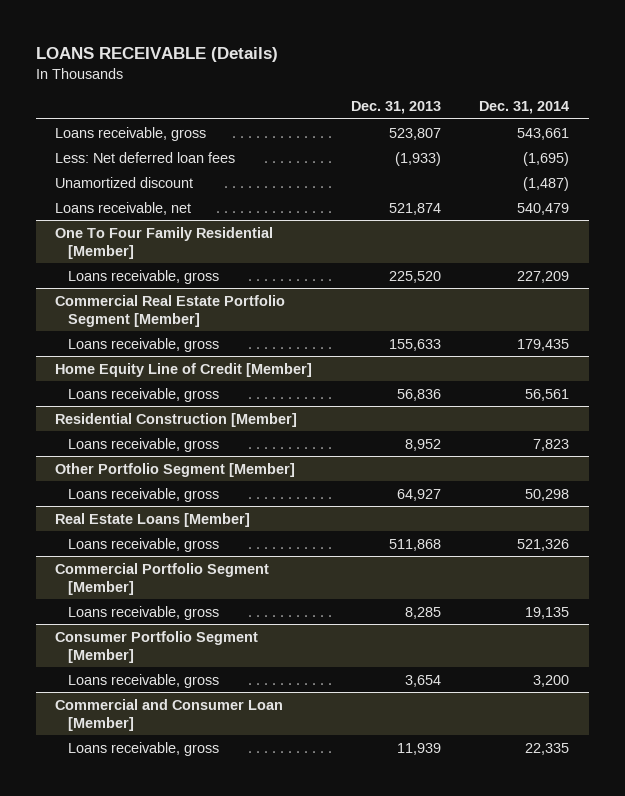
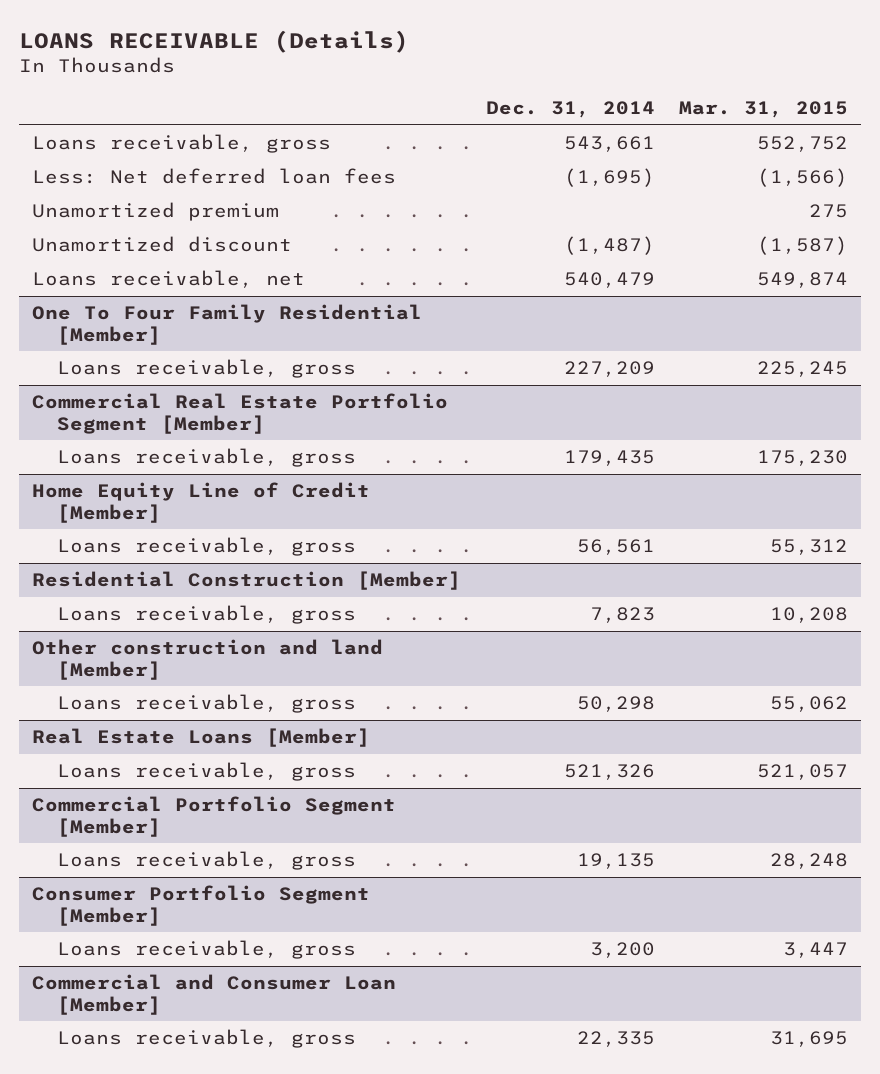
[350,101,441,115] Dec. 31, 2013 -> none
none -> [679,100,849,118] Mar. 31, 2015
none -> [31,202,279,222] Unamortized premium
[55,462,296,477] Other Portfolio Segment [Member] -> [31,639,383,680] Other construction and land [Member]

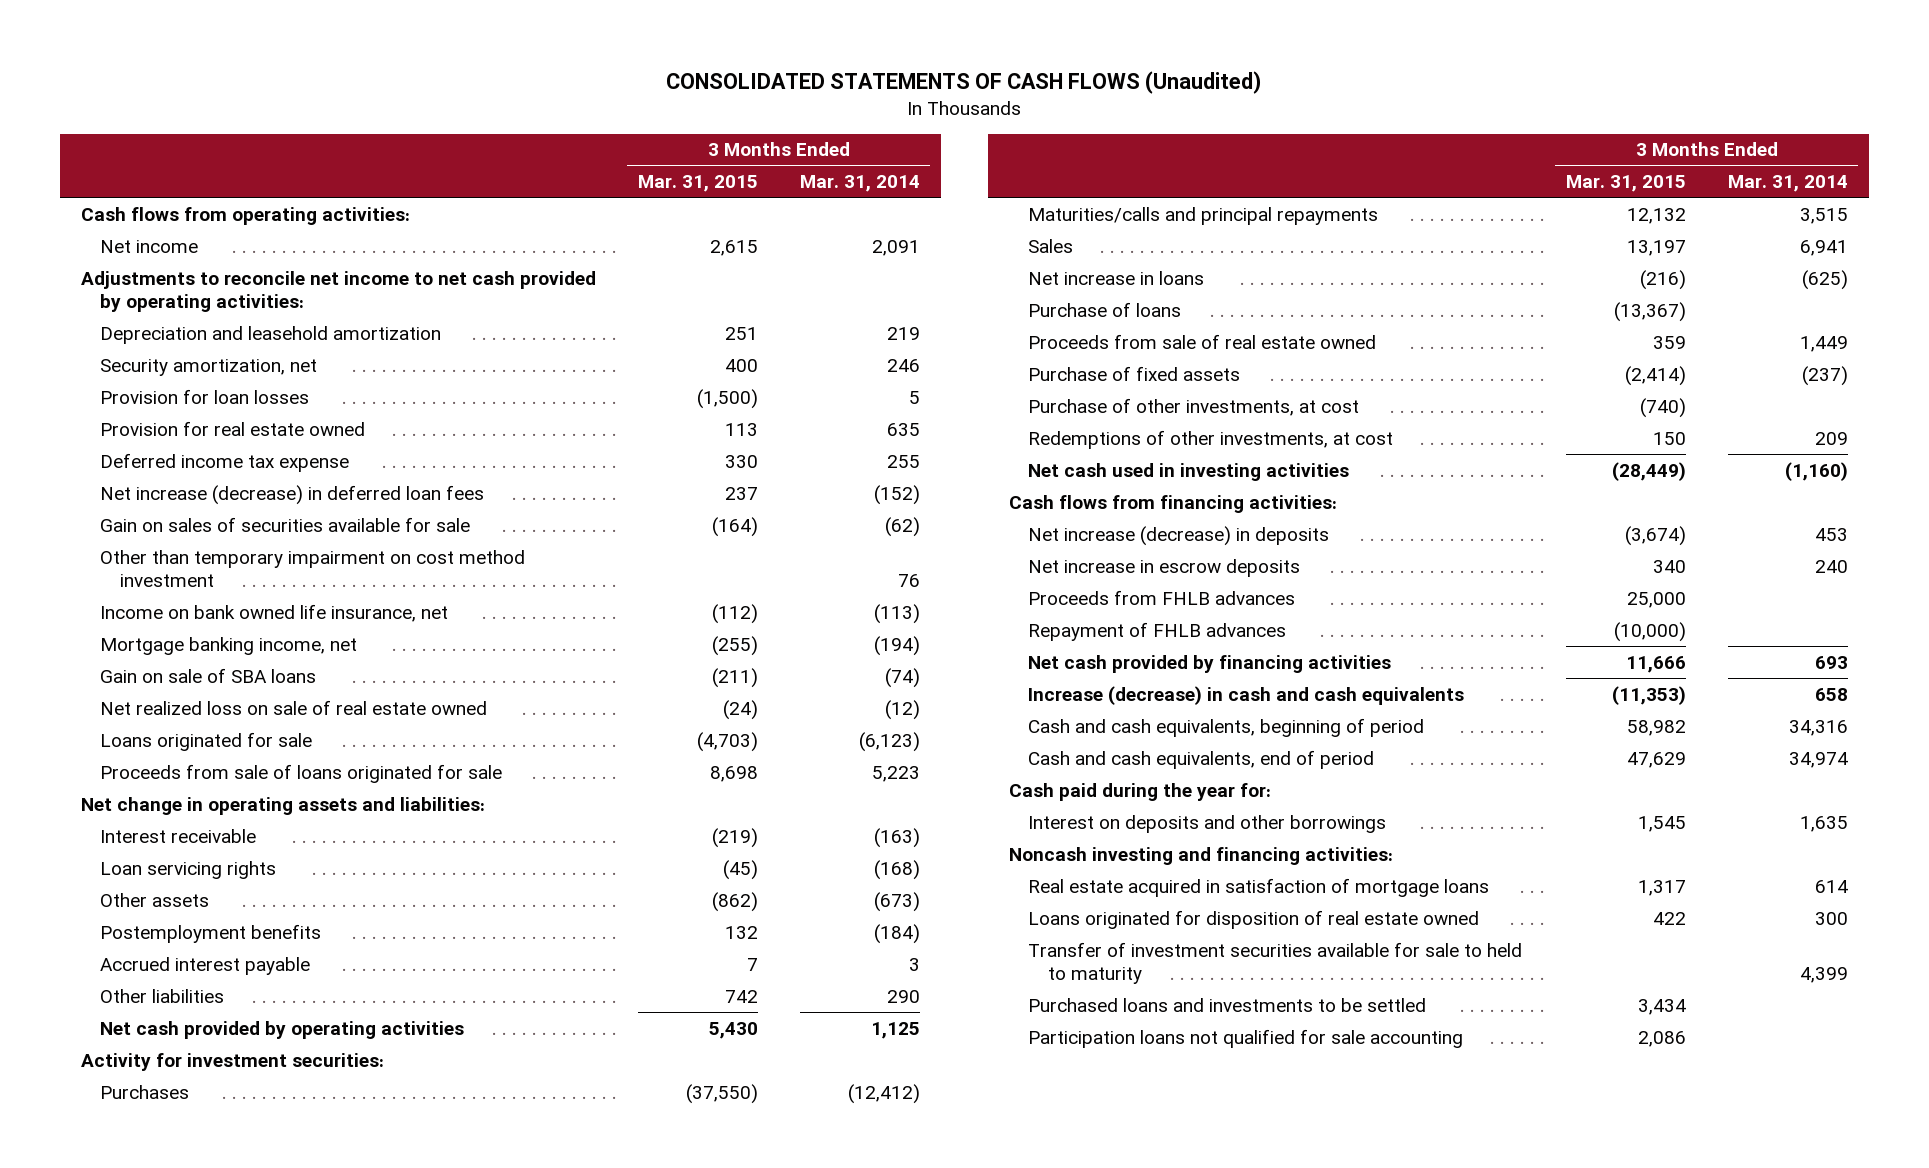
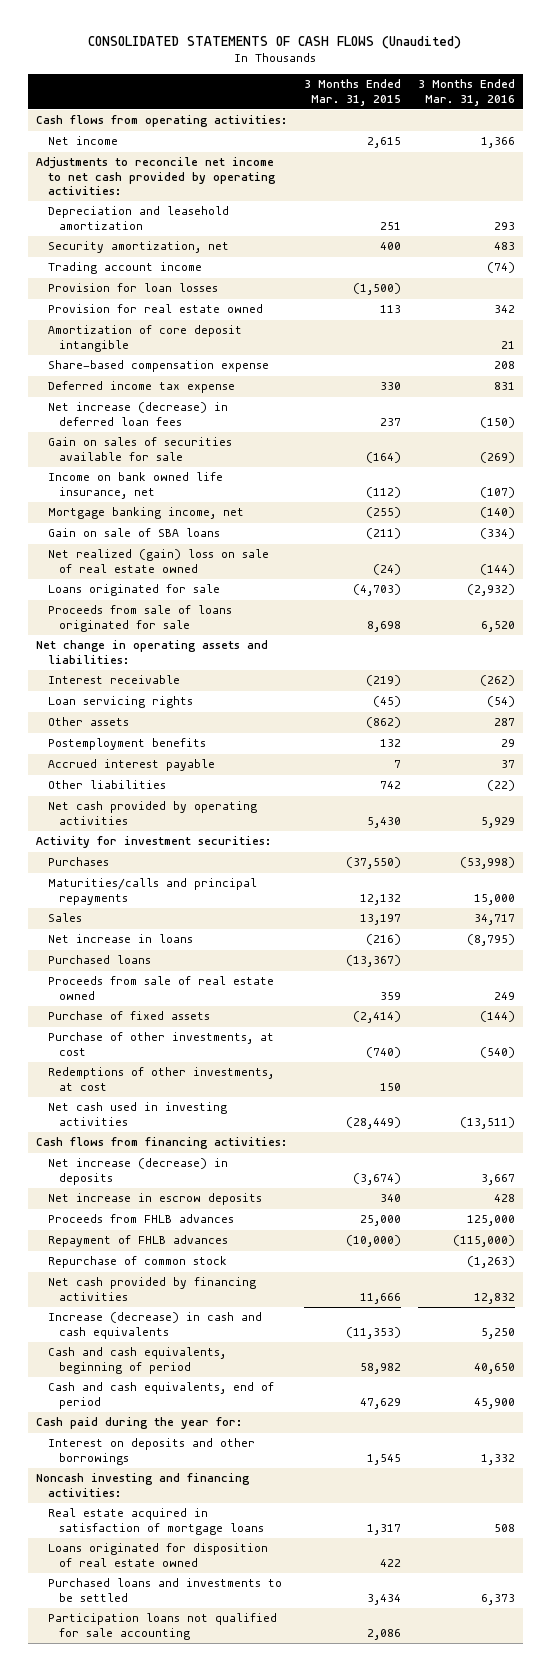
[799,174,920,192] Mar. 31, 2014 -> none
none -> [417,79,515,106] 3 Months Ended Mar. 31, 2016
none -> [47,262,202,275] Trading account income
none -> [47,325,242,352] Amortization of core deposit intangible
none -> [47,360,269,373] Share-based compensation expense
[100,549,526,587] Other than temporary impairment on cost method investment -> none
[100,699,488,715] Net realized loss on sale of real estate owned -> [47,549,269,573] Net realized (gain) loss on sale of real estate owned
[1028,301,1182,317] Purchase of loans -> [47,955,151,965] Purchased loans
none -> [47,1256,227,1269] Repurchase of common stock
[1028,941,1523,984] Transfer of investment securities available for sale to held to maturity -> none

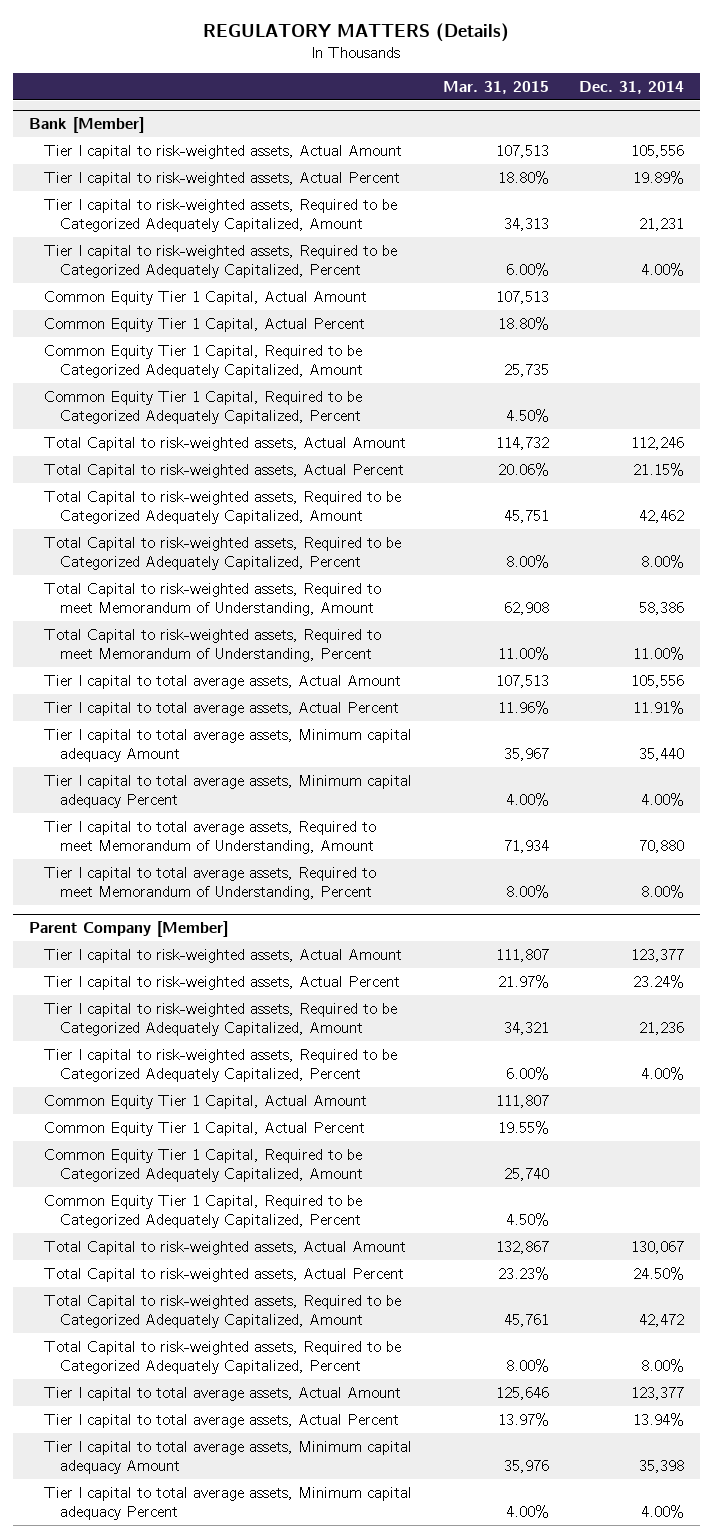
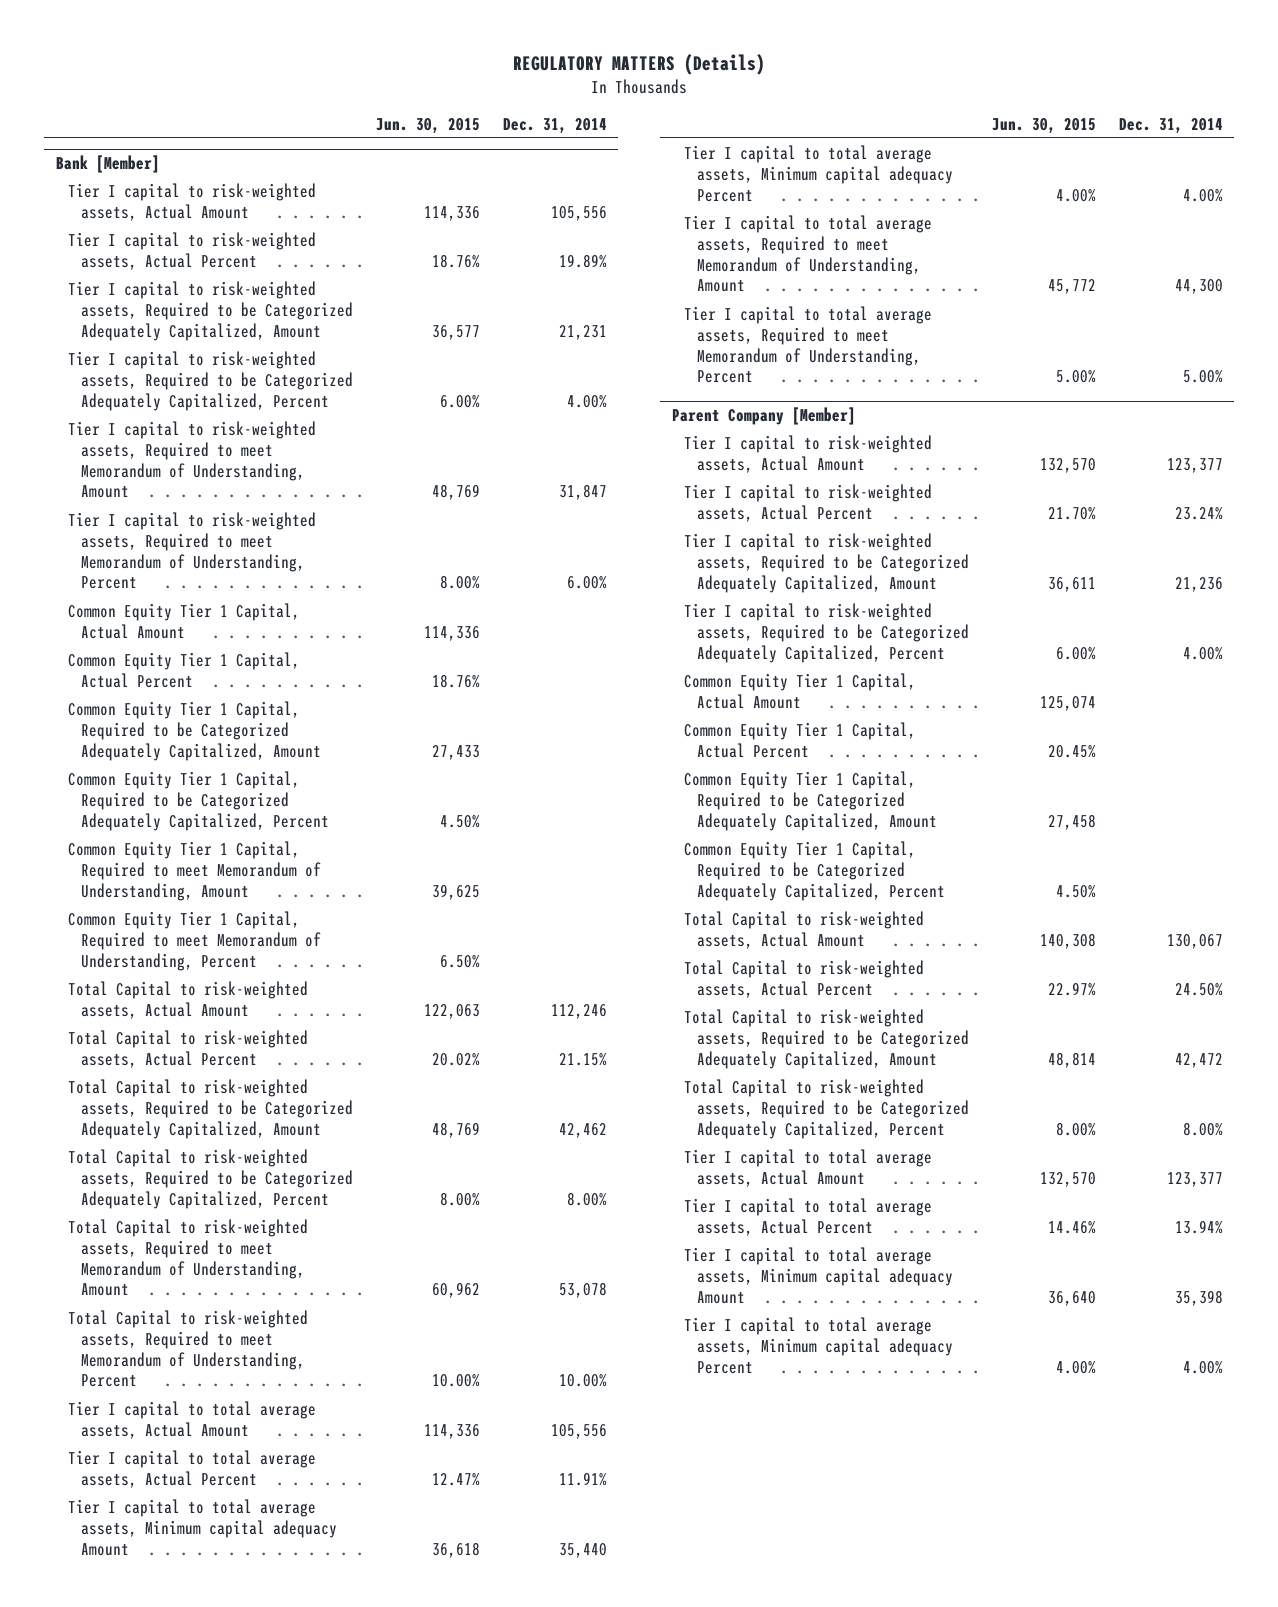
[442,80,549,94] Mar. 31, 2015 -> none
none -> [375,117,480,134] Jun. 30, 2015
none -> [68,420,317,499] Tier I capital to risk-weighted assets, Required to meet Memorandum of Understanding, Amount
none -> [68,511,317,590] Tier I capital to risk-weighted assets, Required to meet Memorandum of Understanding, Percent
none -> [68,840,321,901] Common Equity Tier 1 Capital, Required to meet Memorandum of Understanding, Amount
none -> [68,910,321,971] Common Equity Tier 1 Capital, Required to meet Memorandum of Understanding, Percent
[639,601,685,615] 58,386 -> [558,1282,607,1299] 53,078
[633,646,685,660] 11.00% -> [558,1374,607,1388] 10.00%
[639,839,685,853] 70,880 -> [1174,279,1223,295] 44,300
[641,884,685,898] 8.00% -> [1182,370,1223,384] 5.00%

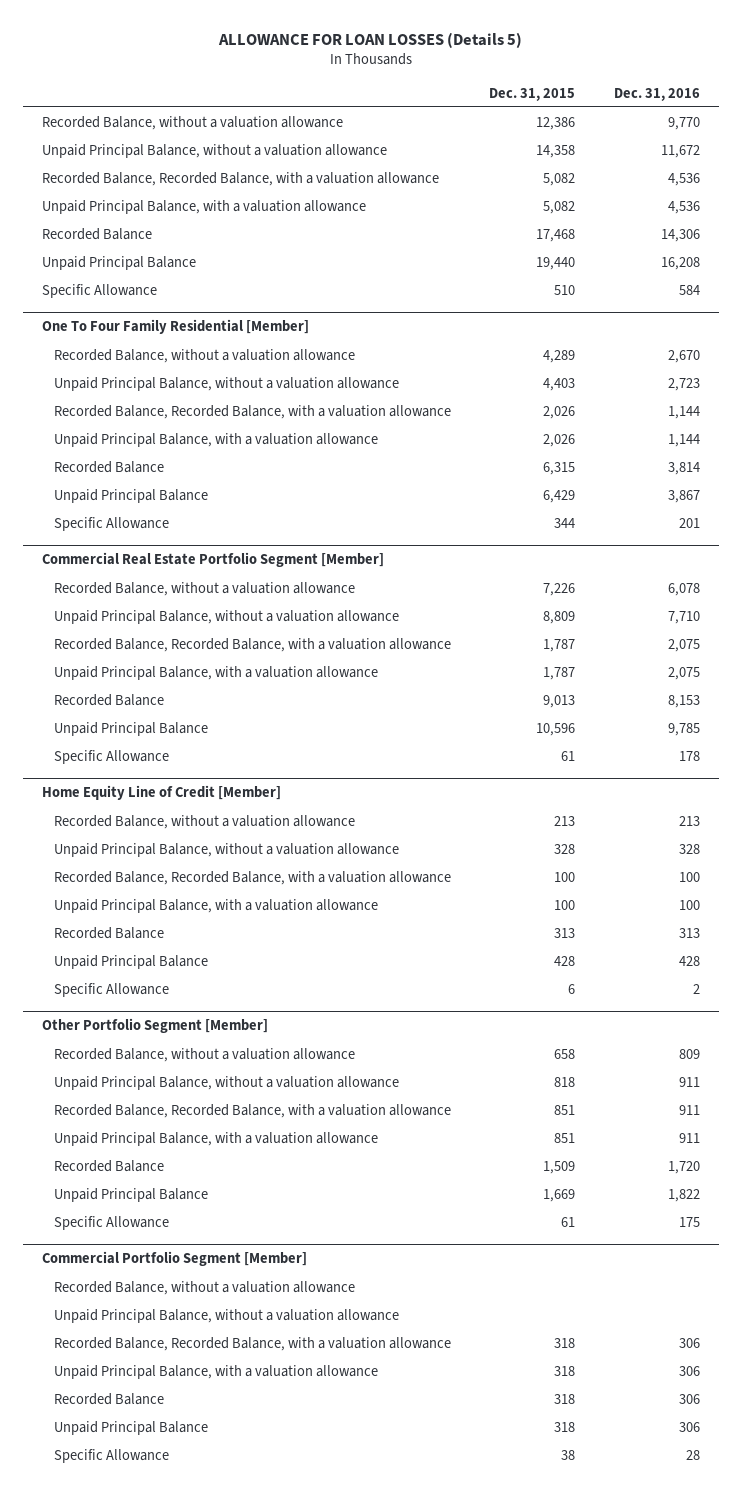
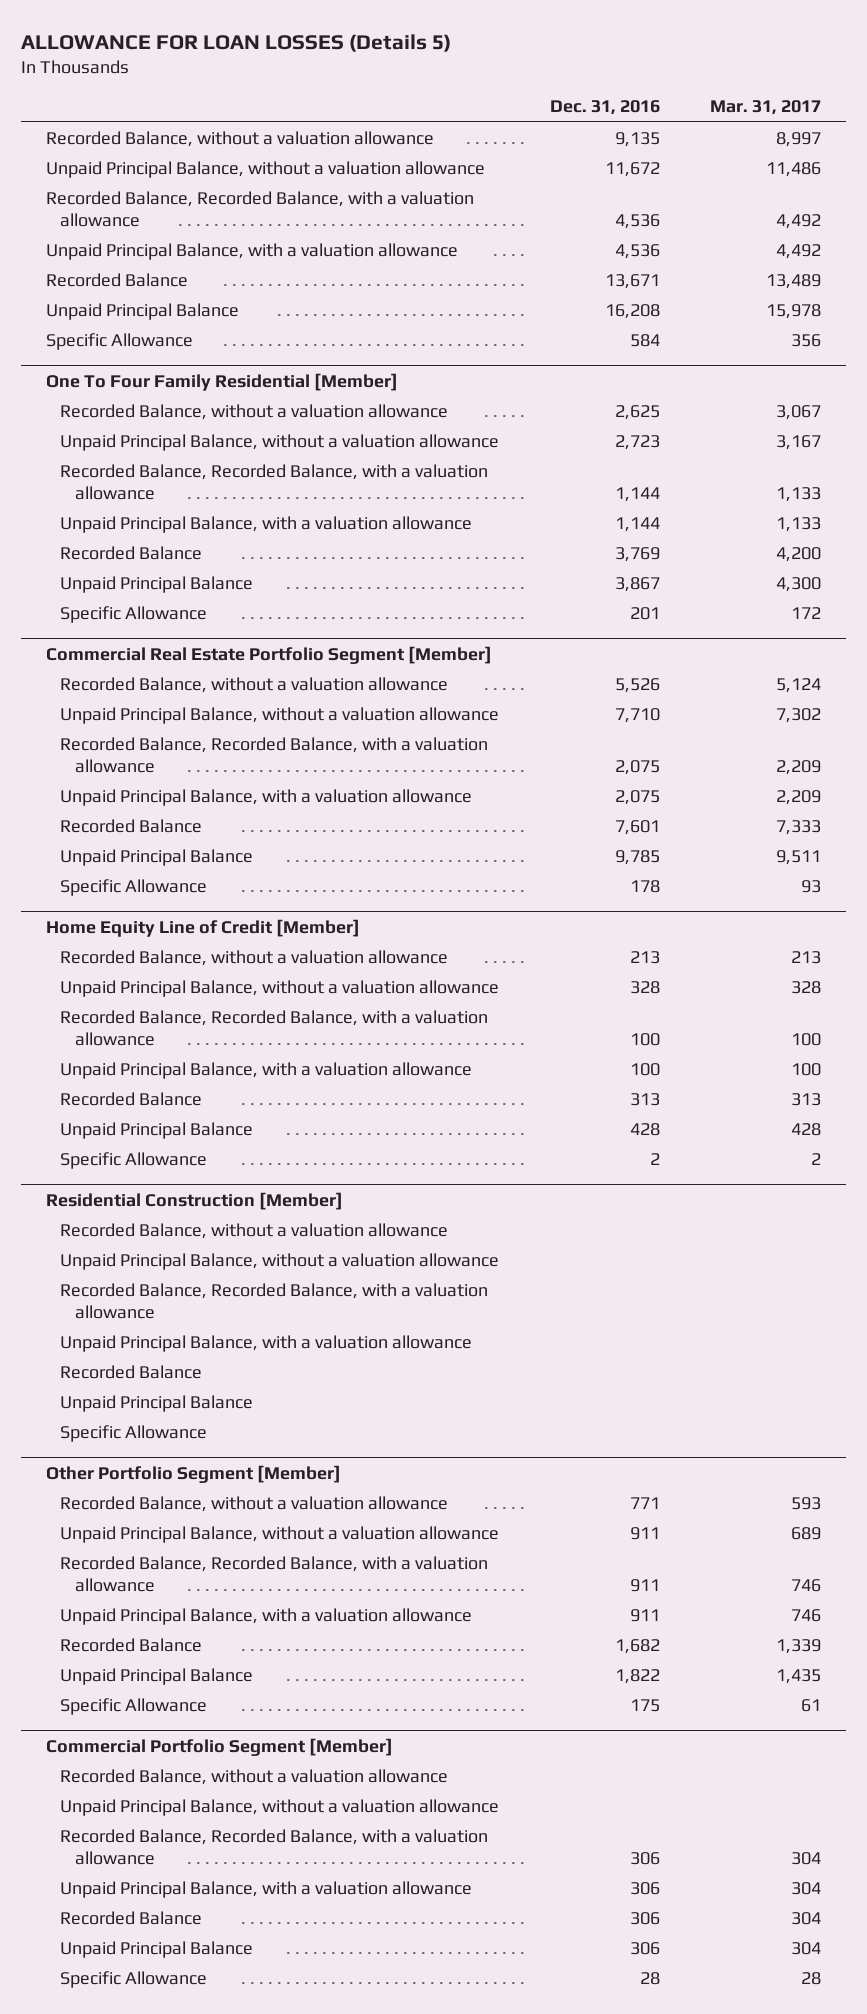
[489,87,576,101] Dec. 31, 2015 -> none
none -> [710,100,822,116] Mar. 31, 2017
[667,116,700,130] 9,770 -> [614,131,660,147] 9,135
[660,228,700,242] 14,306 -> [604,273,660,289] 13,671
[667,349,700,363] 2,670 -> [614,404,660,420] 2,625
[667,461,700,475] 3,814 -> [614,546,660,562] 3,769
[667,582,700,596] 6,078 -> [614,677,660,693] 5,526
[667,694,700,708] 8,153 -> [614,819,660,835] 7,601
none -> [45,1191,343,1210] Residential Construction [Member]
none -> [60,1222,449,1239] Recorded Balance, without a valuation allowance
none -> [60,1252,500,1270] Unpaid Principal Balance, without a valuation allowance
none -> [60,1282,489,1319] Recorded Balance, Recorded Balance, with a valuation allowance
none -> [60,1334,473,1352] Unpaid Principal Balance, with a valuation allowance
none -> [60,1364,203,1379] Recorded Balance
none -> [60,1394,254,1412] Unpaid Principal Balance
none -> [60,1424,208,1442] Specific Allowance
[678,1048,700,1059] 809 -> [629,1496,660,1509] 771
[667,1160,700,1174] 1,720 -> [614,1638,660,1654] 1,682

